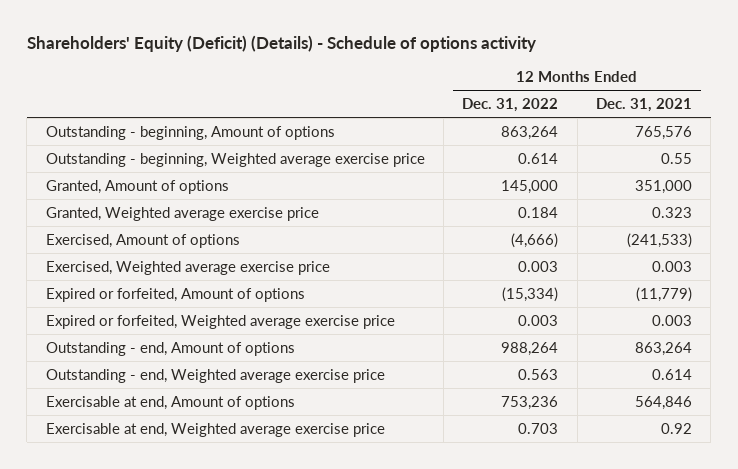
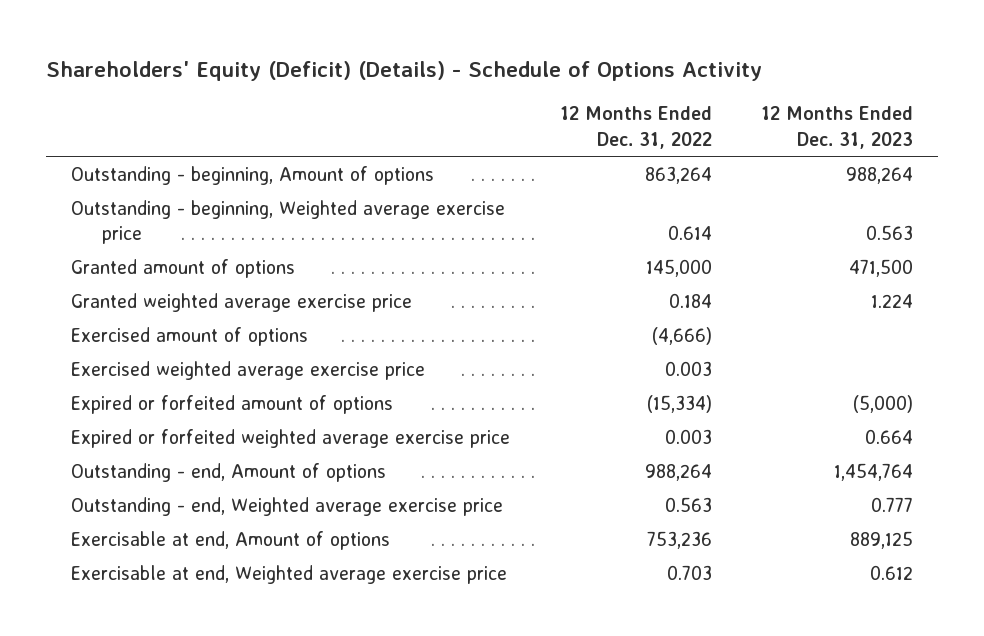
[26,35,536,53] Shareholders' Equity (Deficit) (Details) - Schedule of options activity -> [46,60,763,81] Shareholders' Equity (Deficit) (Details) - Schedule of Options Activity
[595,97,692,112] Dec. 31, 2021 -> none
none -> [761,106,914,149] 12 Months Ended Dec. 31, 2023
[45,179,229,194] Granted, Amount of options -> [71,258,296,278] Granted amount of options
[45,206,319,221] Granted, Weighted average exercise price -> [71,292,413,312] Granted weighted average exercise price
[45,233,240,248] Exercised, Amount of options -> [71,326,309,346] Exercised amount of options
[45,260,330,275] Exercised, Weighted average exercise price -> [71,360,426,380] Exercised weighted average exercise price
[45,287,305,302] Expired or forfeited, Amount of options -> [71,394,394,414] Expired or forfeited amount of options
[45,314,395,329] Expired or forfeited, Weighted average exercise price -> [71,428,511,448] Expired or forfeited weighted average exercise price

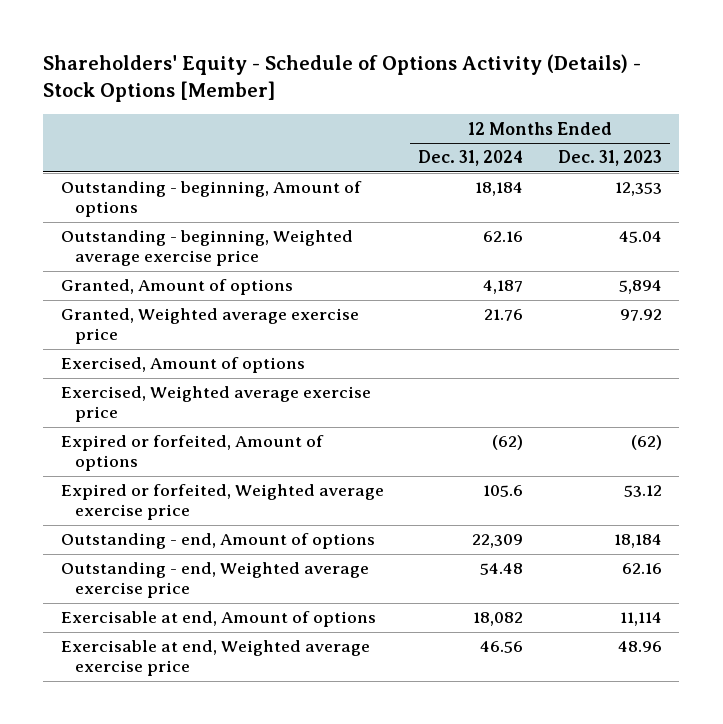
[46,60,763,81] Shareholders' Equity (Deficit) (Details) - Schedule of Options Activity -> [43,54,642,103] Shareholders' Equity - Schedule of Options Activity (Details) - Stock Options [Member]
[559,106,712,149] 12 Months Ended Dec. 31, 2022 -> none
none -> [418,150,524,167] Dec. 31, 2024
[846,166,914,184] 988,264 -> [614,182,662,197] 12,353
[866,225,914,241] 0.563 -> [618,231,662,244] 45.04
[71,258,296,278] Granted amount of options -> [60,279,293,296] Granted, Amount of options
[849,258,914,277] 471,500 -> [618,280,662,295] 5,894
[71,292,413,312] Granted weighted average exercise price -> [60,308,359,345] Granted, Weighted average exercise price
[871,293,914,308] 1.224 -> [619,309,662,322] 97.92
[71,326,309,346] Exercised amount of options -> [60,357,305,374] Exercised, Amount of options
[71,360,426,380] Exercised weighted average exercise price -> [60,386,371,423] Exercised, Weighted average exercise price
[71,394,394,414] Expired or forfeited amount of options -> [60,435,324,472] Expired or forfeited, Amount of options
[853,394,914,413] (5,000) -> [630,435,662,451] (62)
[71,428,511,448] Expired or forfeited weighted average exercise price -> [60,484,384,521] Expired or forfeited, Weighted average exercise price
[865,428,914,444] 0.664 -> [623,485,662,498] 53.12
[834,462,914,481] 1,454,764 -> [613,534,662,549] 18,184
[871,496,914,512] 0.777 -> [621,563,662,575] 62.16
[850,530,914,549] 889,125 -> [619,612,662,627] 11,114
[870,564,914,580] 0.612 -> [617,641,662,653] 48.96

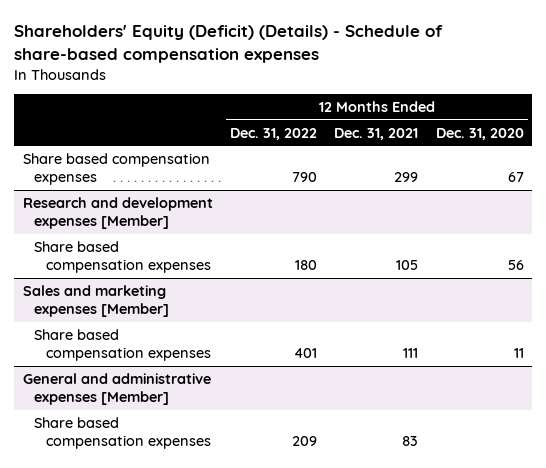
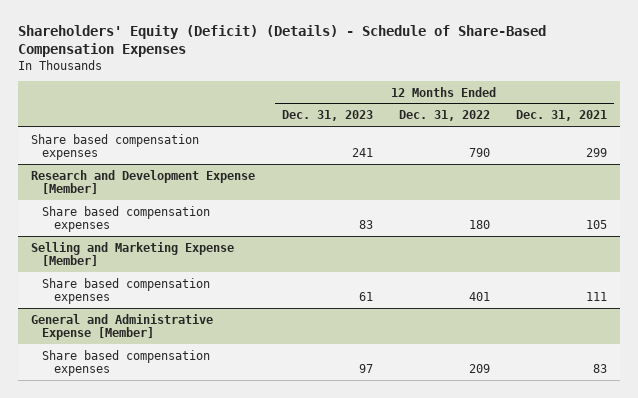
[14,24,444,63] Shareholders' Equity (Deficit) (Details) - Schedule of share-based compensation expenses -> [18,25,547,58] Shareholders' Equity (Deficit) (Details) - Schedule of Share-Based Compensation Expenses
[435,127,524,140] Dec. 31, 2020 -> none
none -> [281,110,373,122] Dec. 31, 2023
[22,197,213,230] Research and development expenses [Member] -> [31,169,256,195] Research and Development Expense [Member]
[22,285,170,318] Sales and marketing expenses [Member] -> [31,241,235,267] Selling and Marketing Expense [Member]
[22,373,211,406] General and administrative expenses [Member] -> [31,313,214,341] General and Administrative Expense [Member]

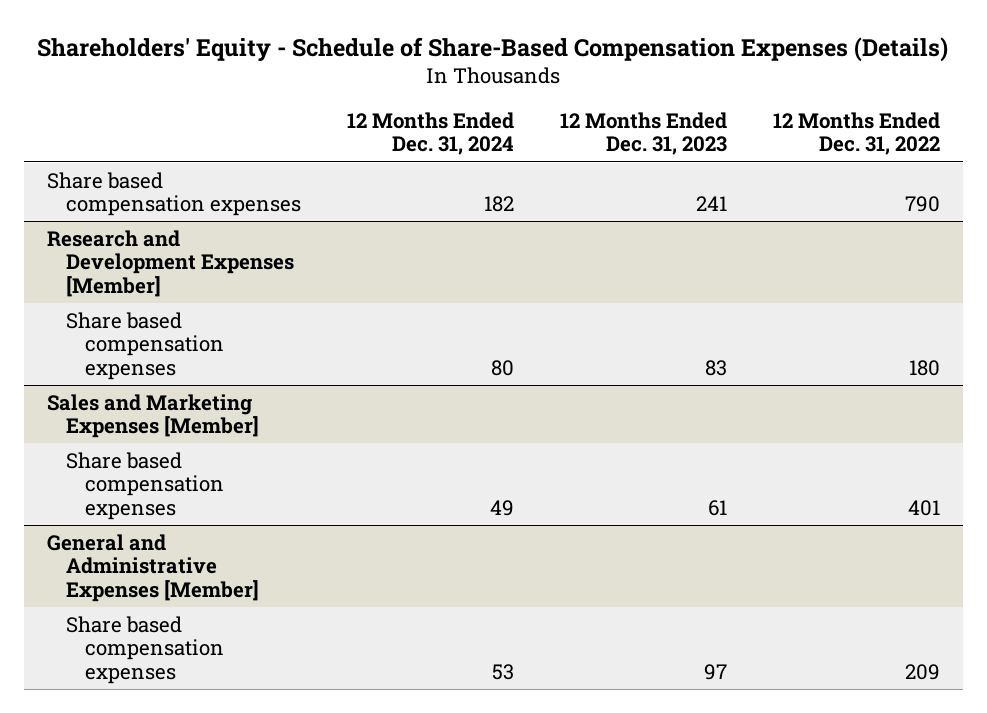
[18,25,547,58] Shareholders' Equity (Deficit) (Details) - Schedule of Share-Based Compensation Expenses -> [37,36,949,62] Shareholders' Equity - Schedule of Share-Based Compensation Expenses (Details)
[516,110,608,122] Dec. 31, 2021 -> none
none -> [347,111,515,156] 12 Months Ended Dec. 31, 2024
[31,169,256,195] Research and Development Expense [Member] -> [47,229,295,297] Research and Development Expenses [Member]
[31,241,235,267] Selling and Marketing Expense [Member] -> [47,393,260,439] Sales and Marketing Expenses [Member]
[31,313,214,341] General and Administrative Expense [Member] -> [47,533,260,602] General and Administrative Expenses [Member]

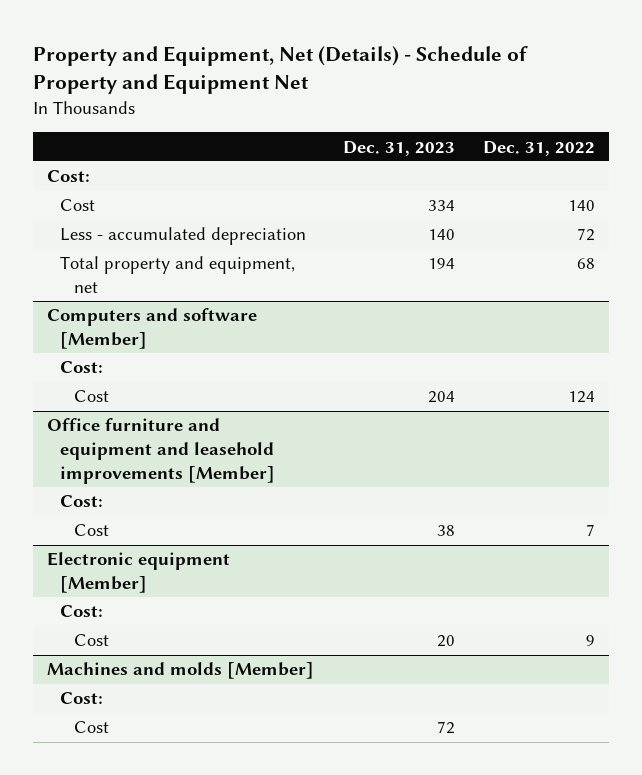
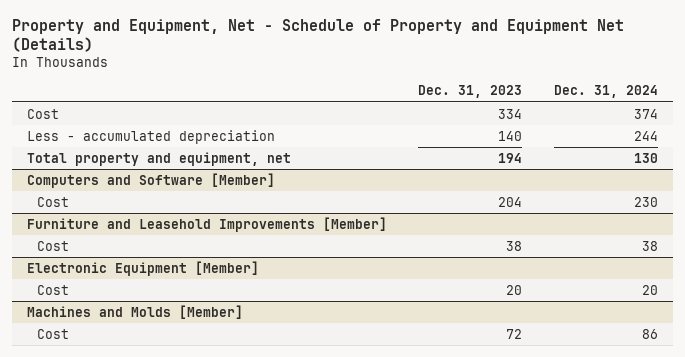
[32,46,528,95] Property and Equipment, Net (Details) - Schedule of Property and Equipment Net -> [11,18,624,53] Property and Equipment, Net - Schedule of Property and Equipment Net (Details)
[483,140,596,156] Dec. 31, 2022 -> none
none -> [553,85,658,99] Dec. 31, 2024
[46,170,90,183] Cost: -> none
[60,361,104,374] Cost: -> none
[46,308,257,349] Computers and software [Member] -> [27,172,276,188] Computers and Software [Member]
[60,495,104,508] Cost: -> none
[46,418,276,484] Office furniture and equipment and leasehold improvements [Member] -> [27,216,388,232] Furniture and Leasehold Improvements [Member]
[60,605,104,618] Cost: -> none
[46,552,230,593] Electronic equipment [Member] -> [27,260,260,276] Electronic Equipment [Member]
[60,692,104,705] Cost: -> none
[46,662,314,680] Machines and molds [Member] -> [27,304,244,319] Machines and Molds [Member]

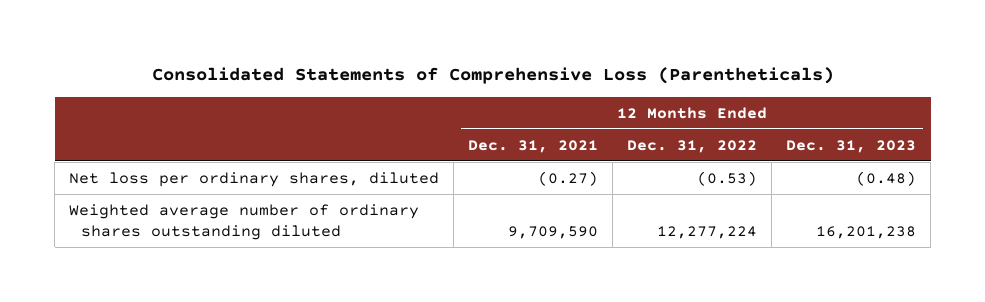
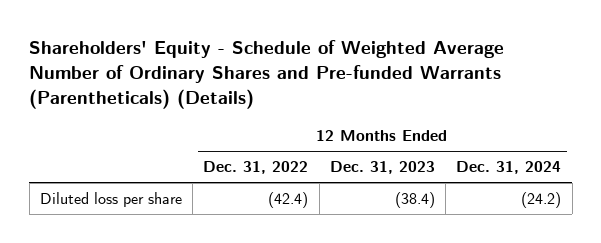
[151,67,834,85] Consolidated Statements of Comprehensive Loss (Parentheticals) -> [29,40,505,110] Shareholders' Equity - Schedule of Weighted Average Number of Ordinary Shares and Pre-funded Warrants (Parentheticals) (Details)
[468,139,599,153] Dec. 31, 2021 -> none
none -> [456,161,562,175] Dec. 31, 2024
[69,203,420,241] Weighted average number of ordinary shares outstanding diluted -> none
[69,171,440,187] Net loss per ordinary shares, diluted -> [39,192,182,208] Diluted loss per share
[697,170,758,186] (0.53) -> [268,192,309,209] (42.4)
[856,170,917,186] (0.48) -> [394,192,435,209] (38.4)

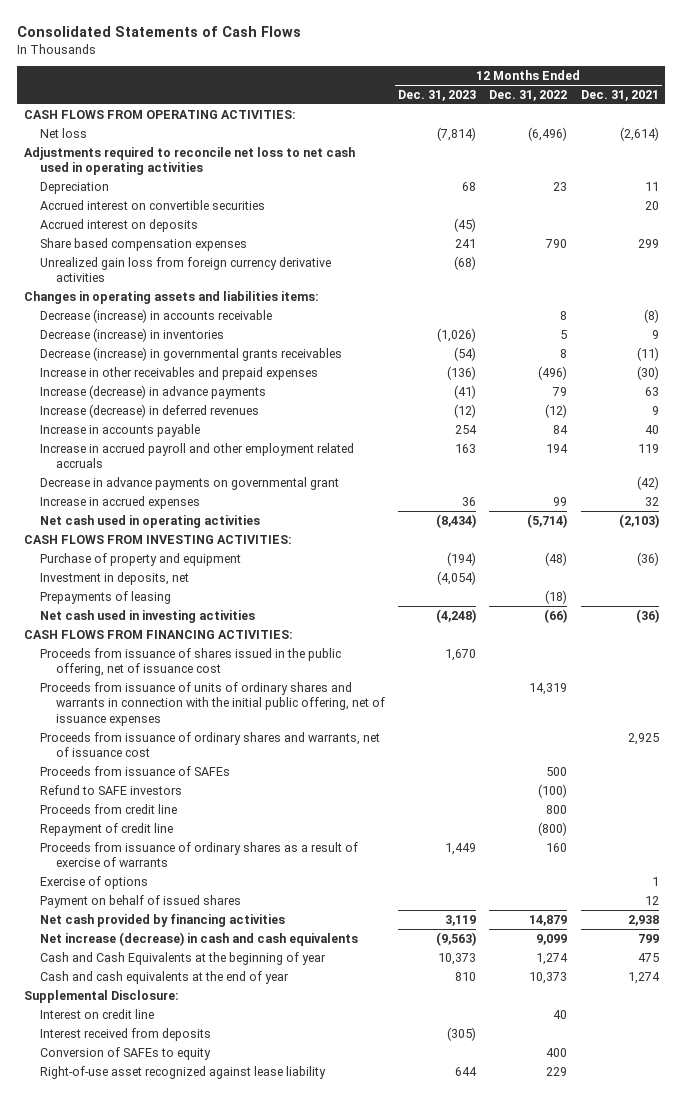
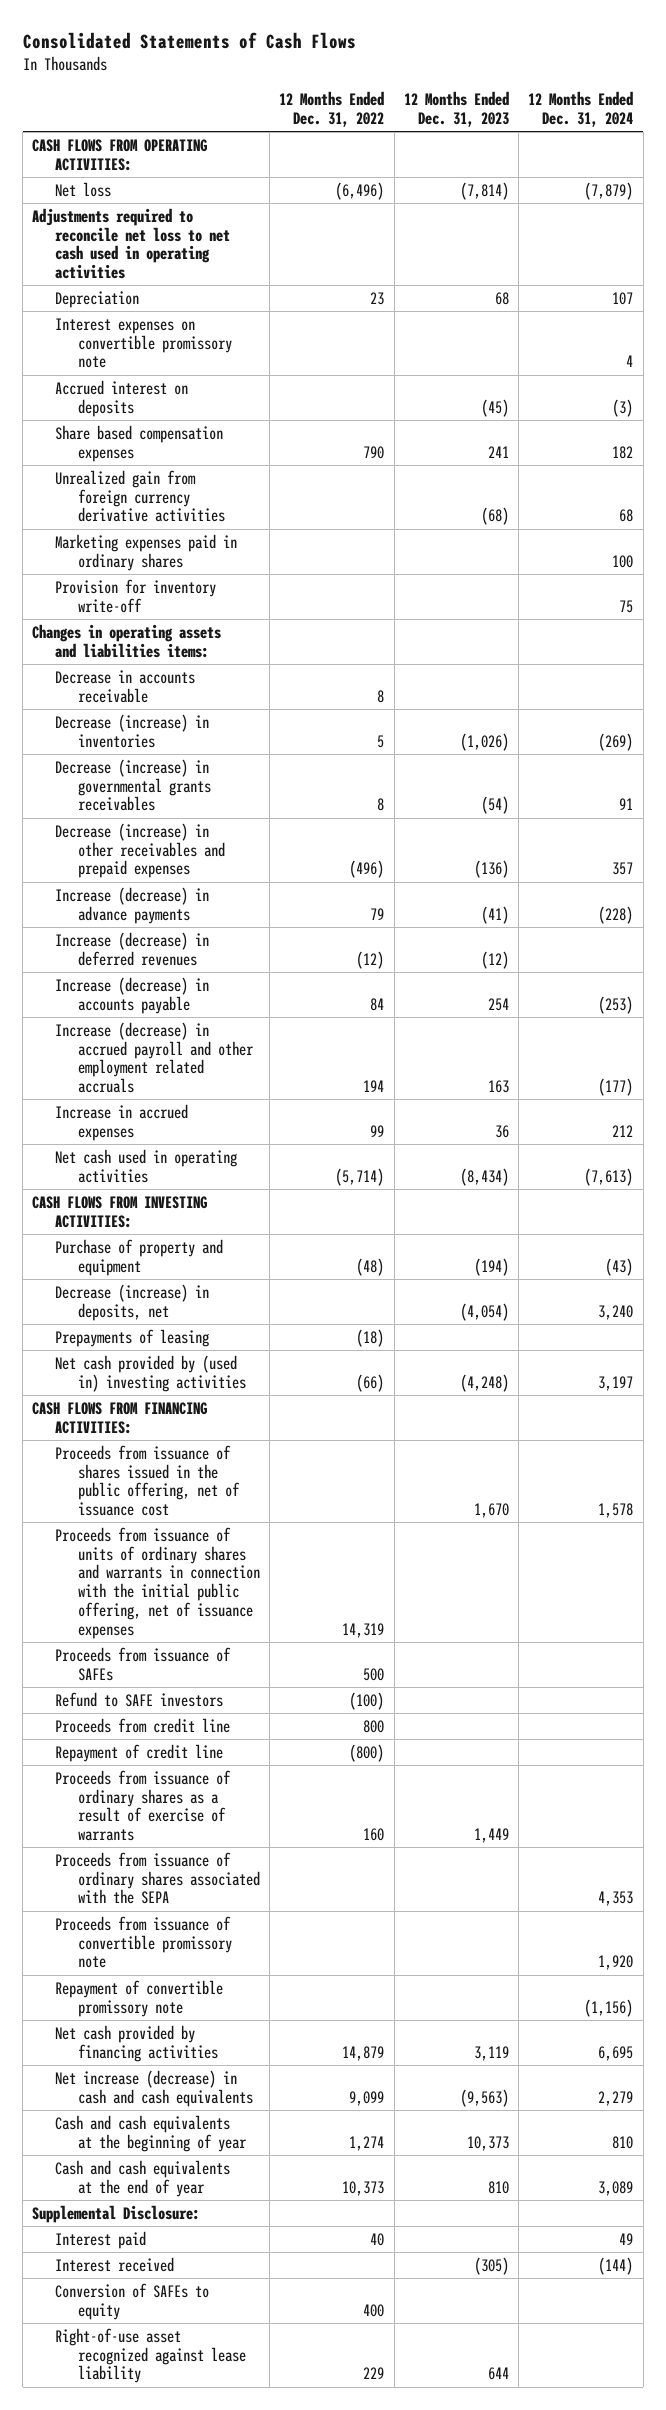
[580,89,659,101] Dec. 31, 2021 -> none
none -> [528,90,634,127] 12 Months Ended Dec. 31, 2024
[40,199,266,210] Accrued interest on convertible securities -> [55,317,232,369] Interest expenses on convertible promissory note
[40,256,332,283] Unrealized gain loss from foreign currency derivative activities -> [55,469,225,523] Unrealized gain from foreign currency derivative activities
none -> [55,533,238,571] Marketing expenses paid in ordinary shares
none -> [55,578,217,613] Provision for inventory write-off
[40,308,273,323] Decrease (increase) in accounts receivable -> [55,669,196,703] Decrease in accounts receivable
[40,366,319,380] Increase in other receivables and prepaid expenses -> [55,822,225,879] Decrease (increase) in other receivables and prepaid expenses
[40,476,340,490] Decrease in advance payments on governmental grant -> none
[40,423,201,437] Increase in accounts payable -> [55,976,210,1014] Increase (decrease) in accounts payable
[40,442,355,469] Increase in accrued payroll and other employment related accruals -> [55,1021,254,1094] Increase (decrease) in accrued payroll and other employment related accruals
[40,571,190,585] Investment in deposits, net -> [55,1283,210,1321] Decrease (increase) in deposits, net
[40,609,256,623] Net cash used in investing activities -> [55,1354,246,1392] Net cash provided by (used in) investing activities
[40,731,381,758] Proceeds from issuance of ordinary shares and warrants, net of issuance cost -> none
[40,875,149,889] Exercise of options -> none
[40,894,242,908] Payment on behalf of issued shares -> none
none -> [55,1851,260,1905] Proceeds from issuance of ordinary shares associated with the SEPA
none -> [55,1915,232,1969] Proceeds from issuance of convertible promissory note
none -> [55,1979,224,2017] Repayment of convertible promissory note
[40,951,327,965] Cash and Cash Equivalents at the beginning of year -> [55,2114,247,2152] Cash and cash equivalents at the beginning of year
[40,1008,155,1019] Interest on credit line -> [55,2230,147,2249] Interest paid
[40,1027,212,1041] Interest received from deposits -> [55,2256,175,2272] Interest received

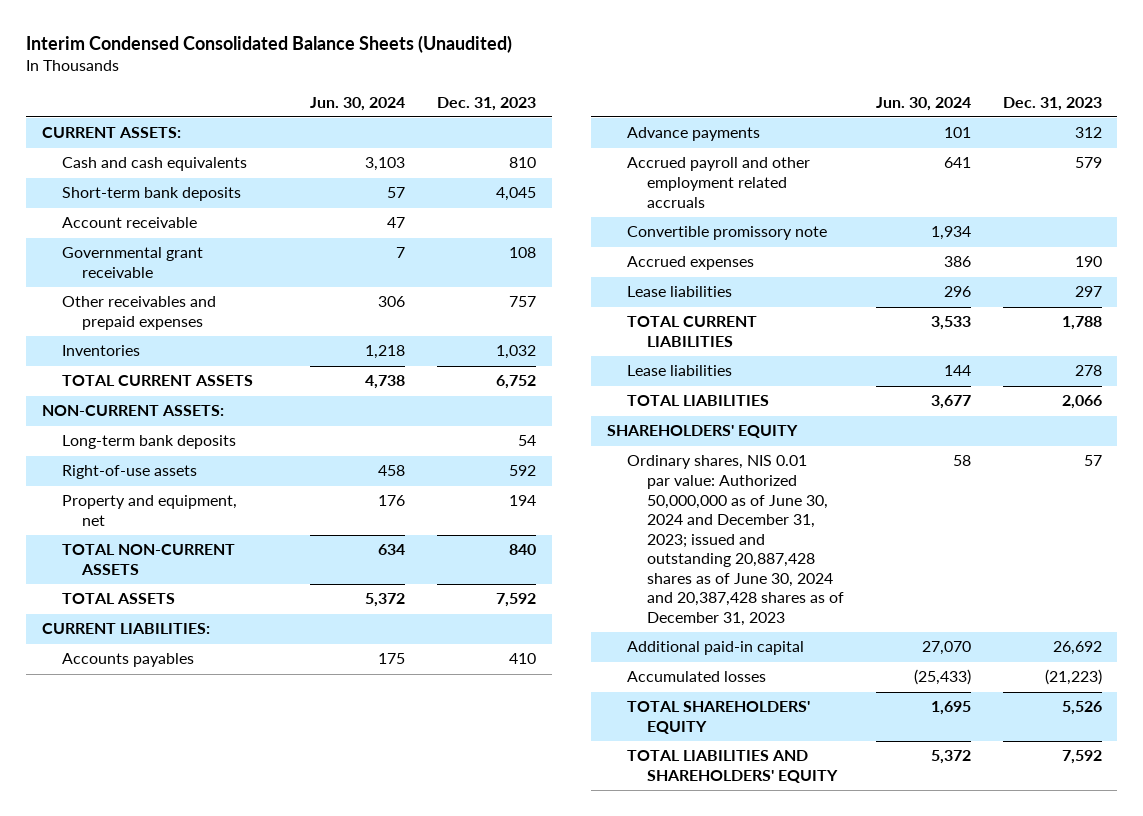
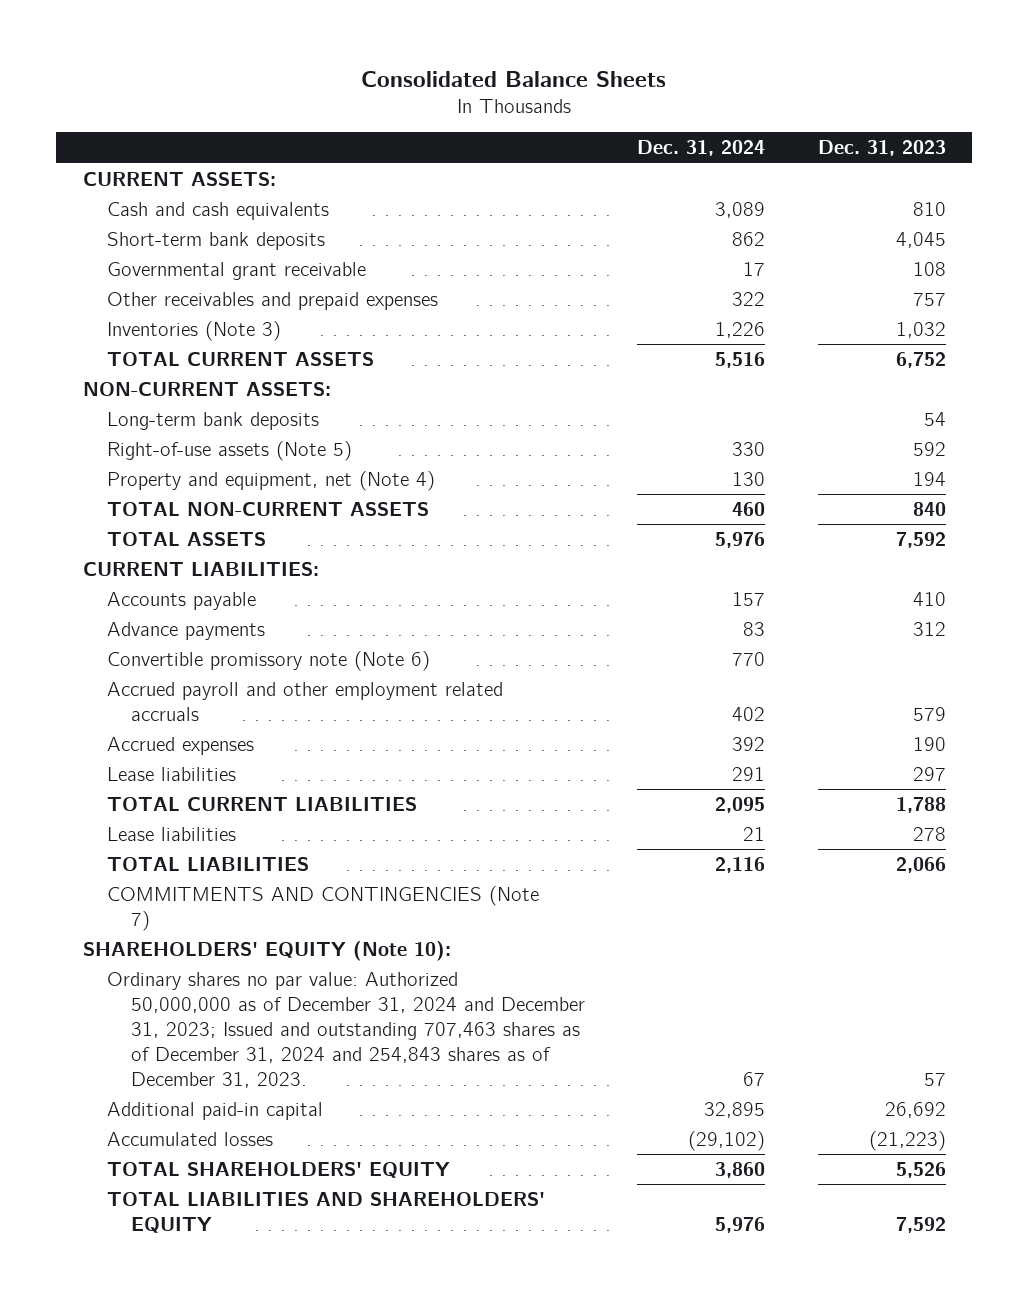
[25,35,512,54] Interim Condensed Consolidated Balance Sheets (Unaudited) -> [361,70,667,87] Consolidated Balance Sheets
[310,96,406,111] Jun. 30, 2024 -> none
none -> [637,140,766,157] Dec. 31, 2024
[61,217,197,229] Account receivable -> none
[61,345,140,357] Inventories -> [106,320,281,341] Inventories (Note 3)
[61,465,197,480] Right-of-use assets -> [106,440,352,461] Right-of-use assets (Note 5)
[61,495,237,527] Property and equipment, net -> [106,470,435,491] Property and equipment, net (Note 4)
[61,653,194,668] Accounts payables -> [106,591,256,610] Accounts payable
none -> [106,650,430,671] Convertible promissory note (Note 6)
[627,226,828,241] Convertible promissory note -> none
none -> [106,885,539,931] COMMITMENTS AND CONTINGENCIES (Note 7)
[607,425,799,439] SHAREHOLDERS' EQUITY -> [82,940,451,961] SHAREHOLDERS' EQUITY (Note 10):
[627,455,845,626] Ordinary shares, NIS 0.01 par value: Authorized 50,000,000 as of June 30, 2024 and December 31, 2023; issued and outstanding 20,887,428 shares as of June 30, 2024 and 20,387,428 shares as of December 31, 2023 -> [106,971,585,1088] Ordinary shares no par value: Authorized 50,000,000 as of December 31, 2024 and December 31, 2023; Issued and outstanding 707,463 shares as of December 31, 2024 and 254,843 shares as of December 31, 2023.

